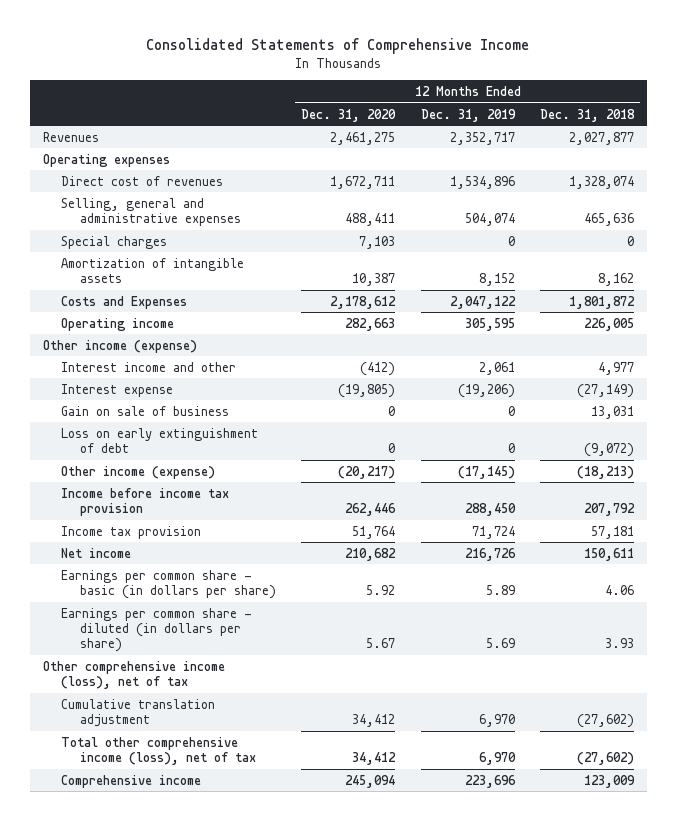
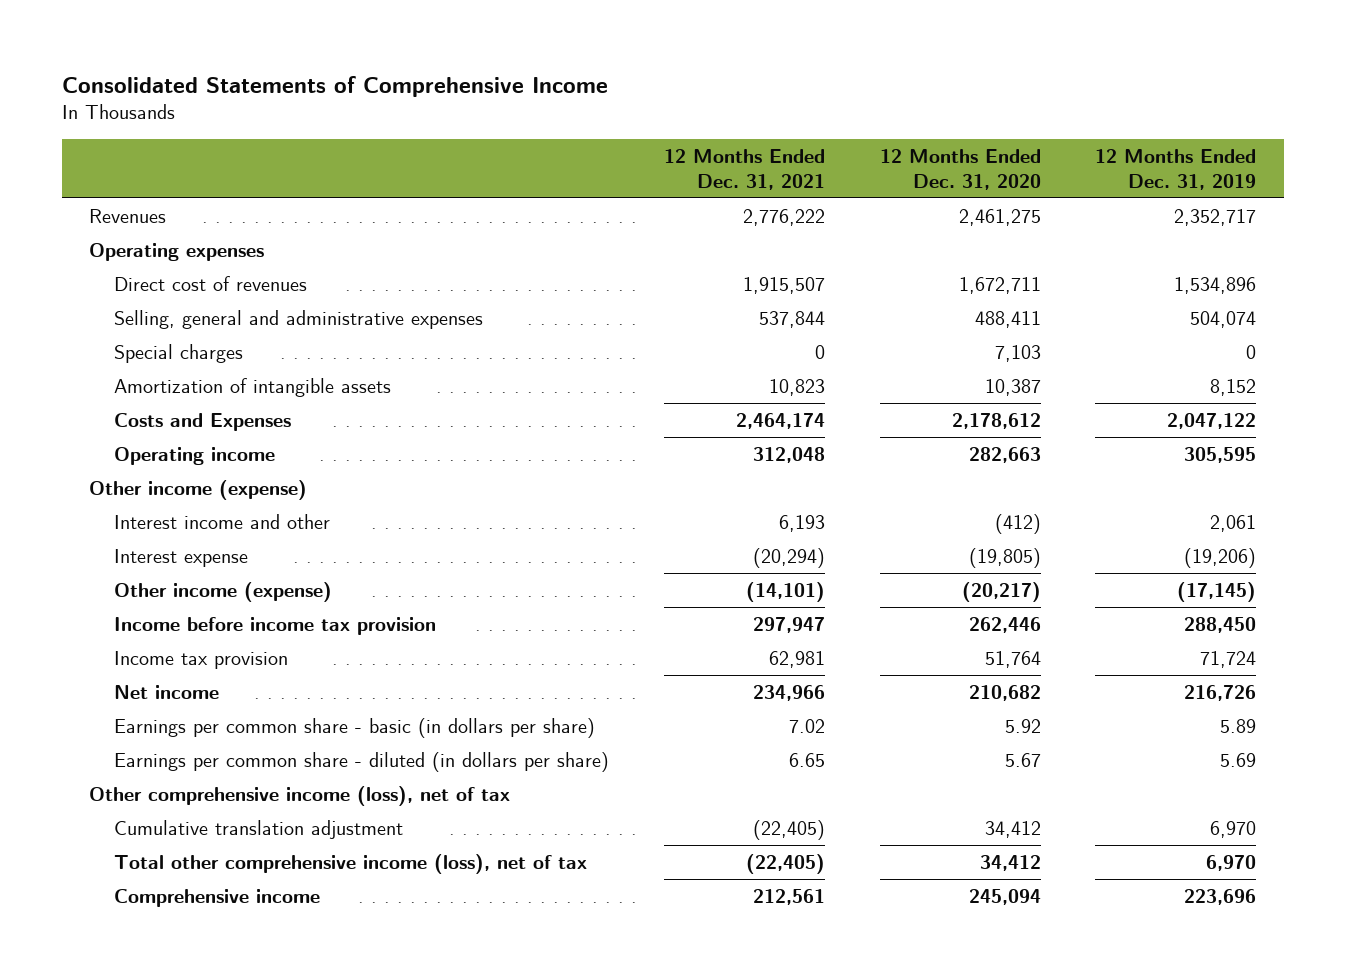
[540,108,636,122] Dec. 31, 2018 -> none
none -> [663,149,825,190] 12 Months Ended Dec. 31, 2021
[61,405,230,416] Gain on sale of business -> none
[61,427,259,453] Loss on early extinguishment of debt -> none

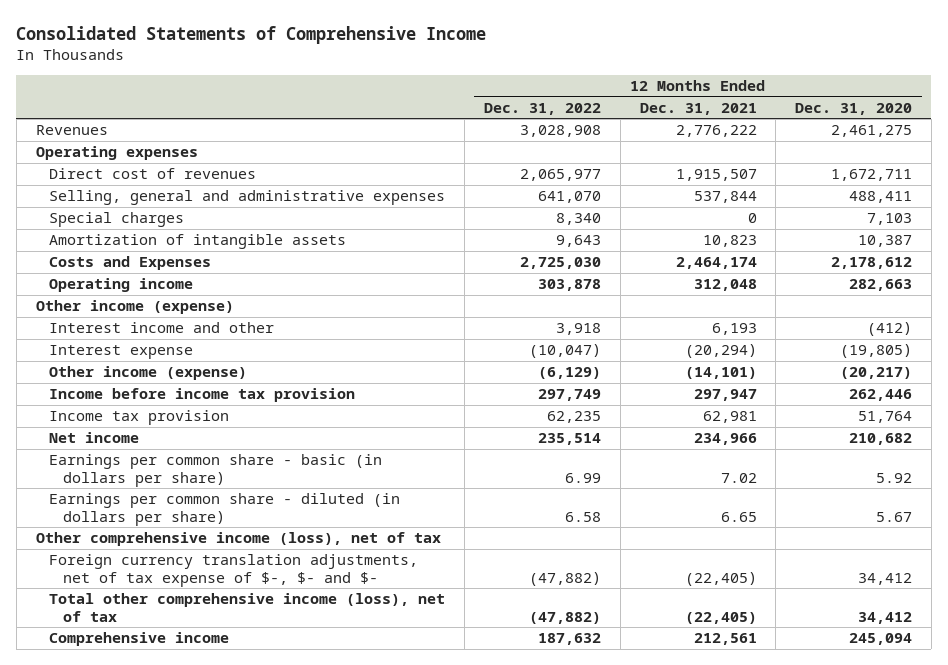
[1095,149,1257,190] 12 Months Ended Dec. 31, 2019 -> none
none -> [483,102,601,115] Dec. 31, 2022
[114,820,404,840] Cumulative translation adjustment -> [49,554,419,587] Foreign currency translation adjustments, net of tax expense of $-, $- and $-

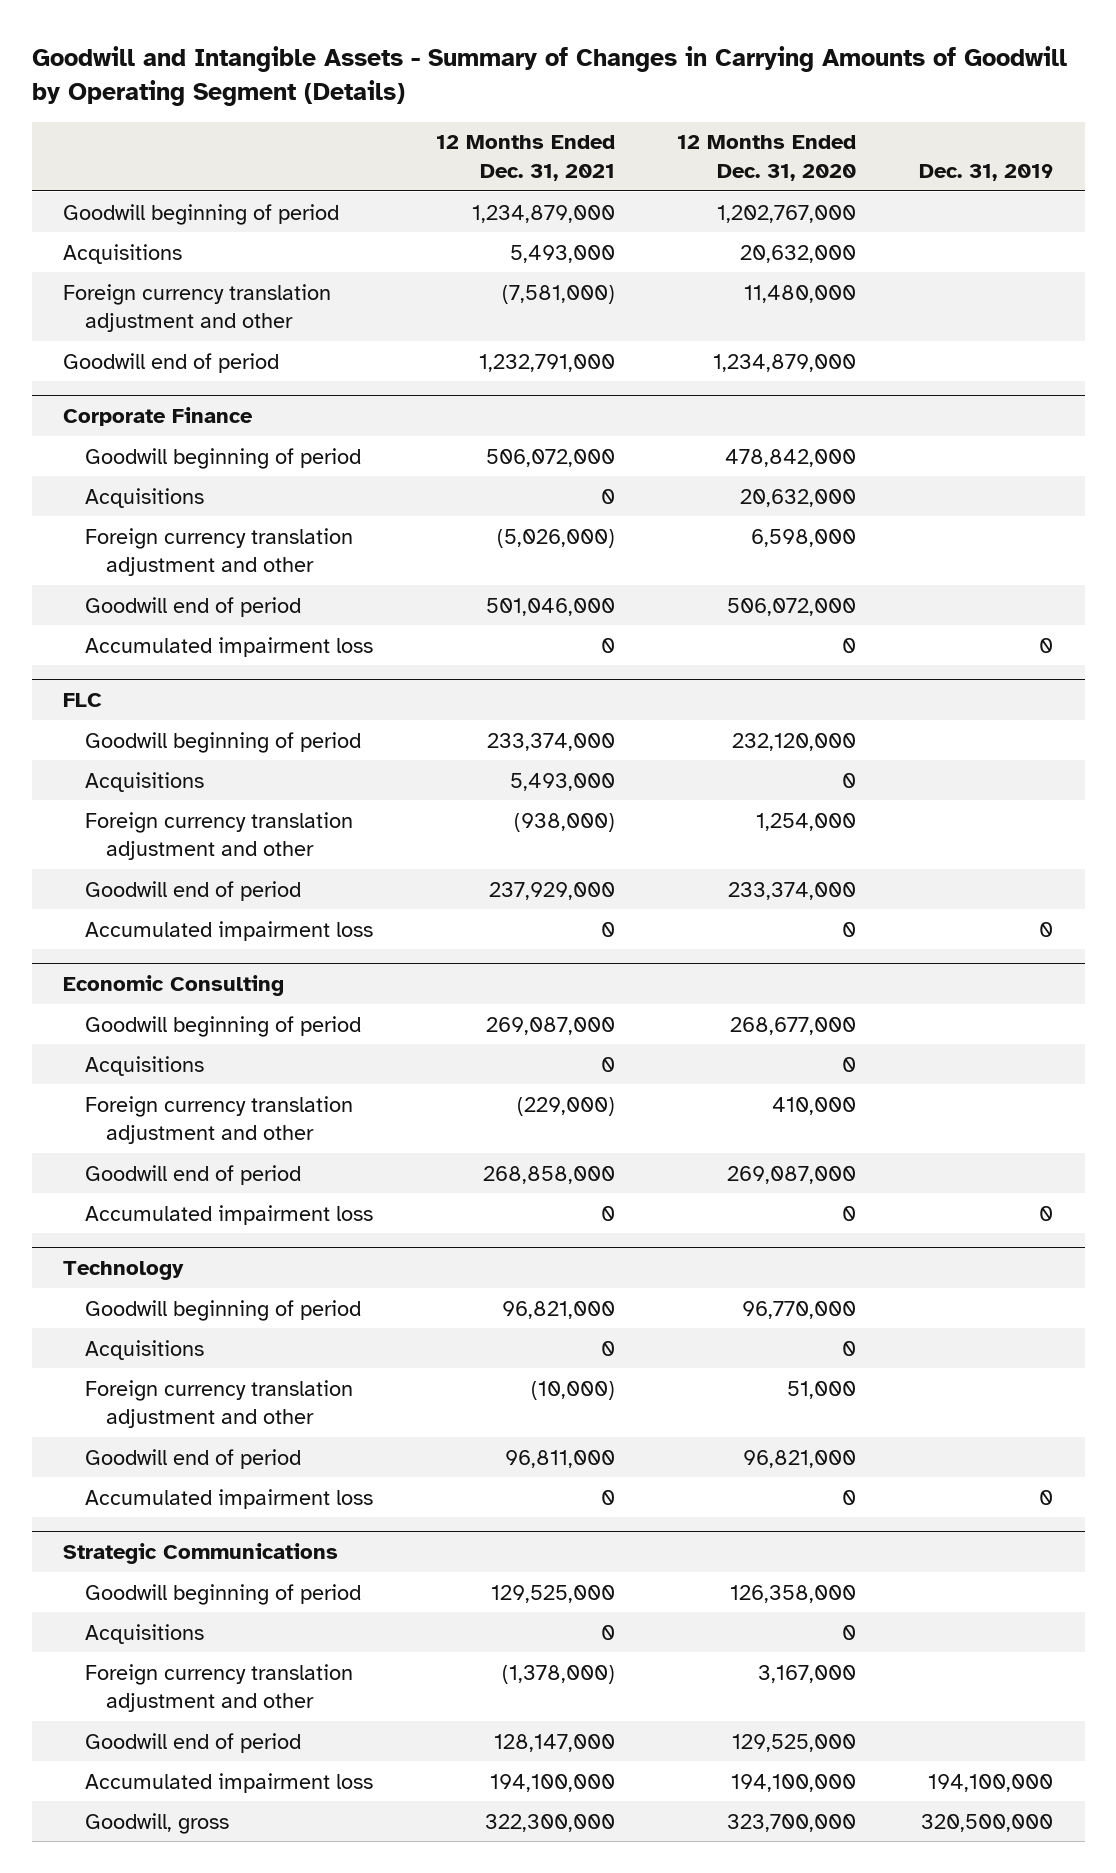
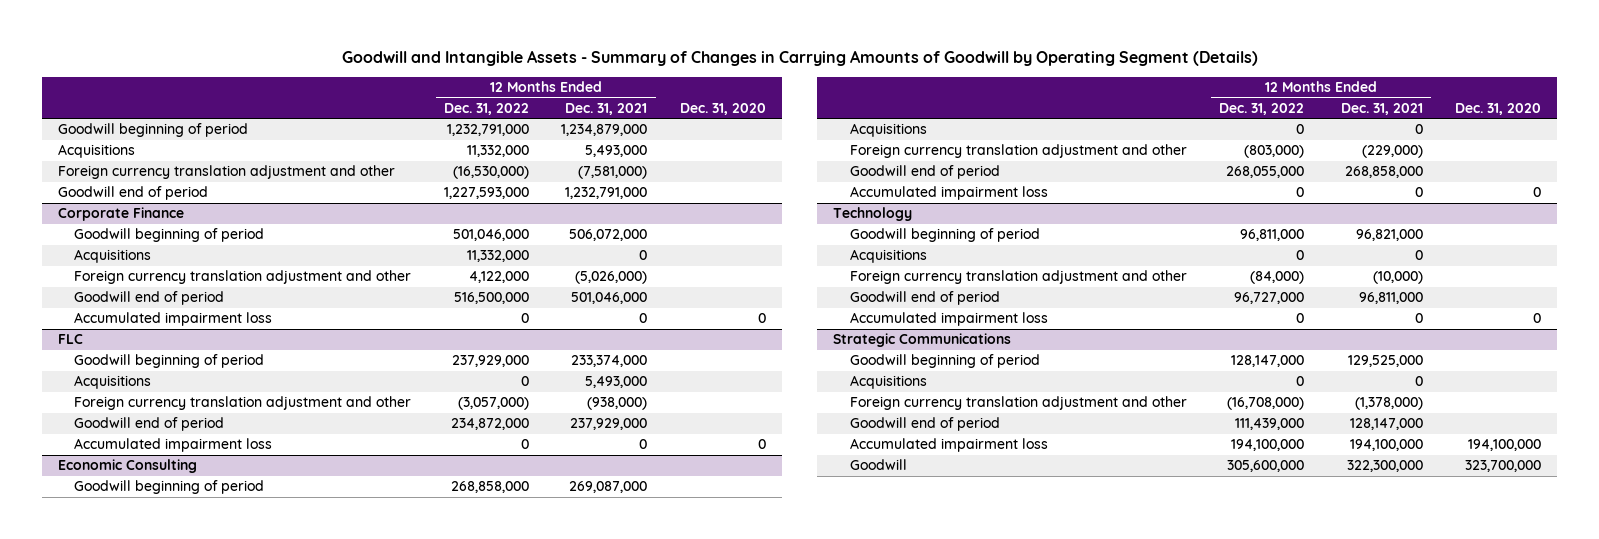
[677,135,857,181] 12 Months Ended Dec. 31, 2020 -> none
[919,163,1054,181] Dec. 31, 2019 -> none
none -> [443,102,529,115] Dec. 31, 2022
none -> [679,102,766,115] Dec. 31, 2020
[84,1812,229,1834] Goodwill, gross -> [849,459,907,471] Goodwill

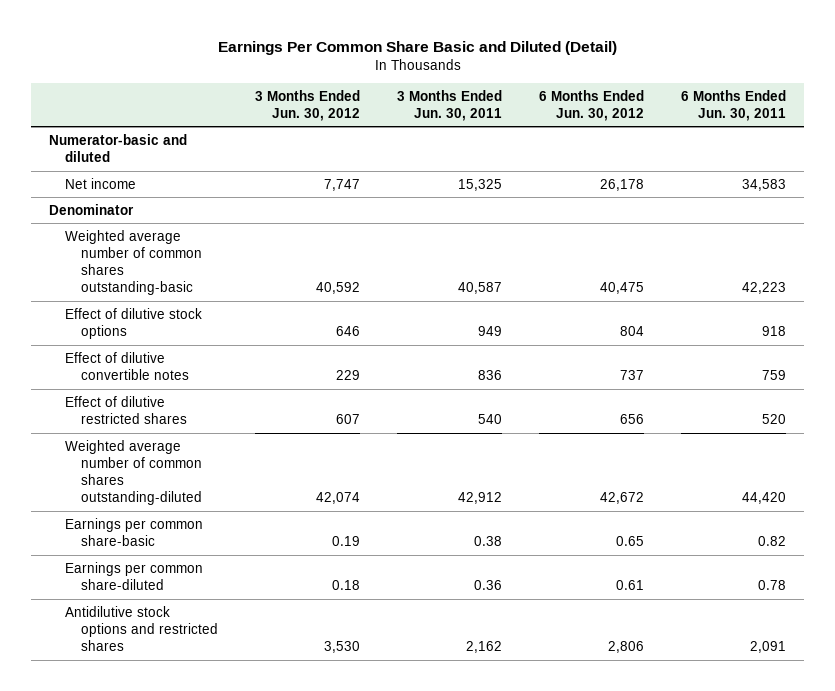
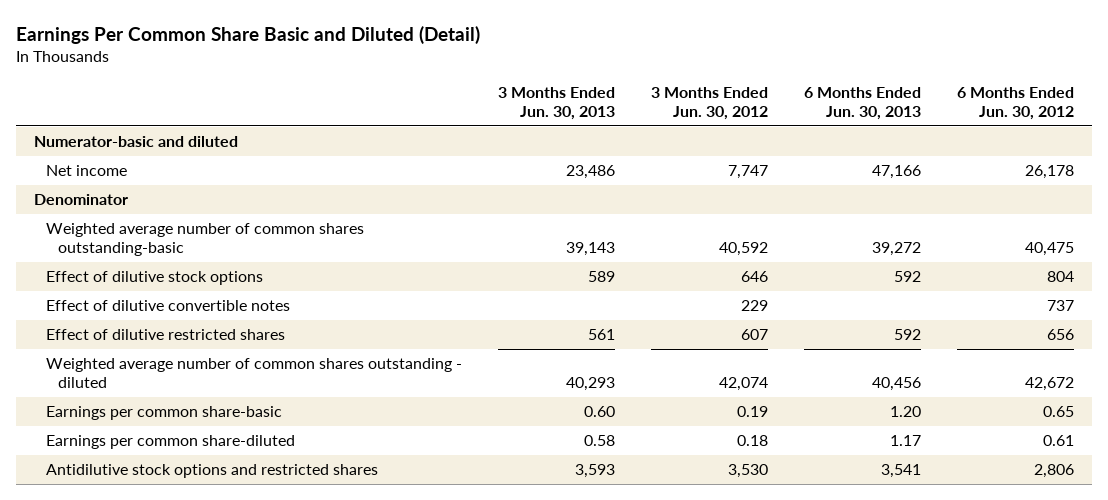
[396,89,502,121] 3 Months Ended Jun. 30, 2011 -> none
[680,89,786,121] 6 Months Ended Jun. 30, 2011 -> none
none -> [497,87,615,121] 3 Months Ended Jun. 30, 2013
none -> [803,87,921,121] 6 Months Ended Jun. 30, 2013
[64,439,202,506] Weighted average number of common shares outstanding-diluted -> [45,358,462,389] Weighted average number of common shares outstanding - diluted

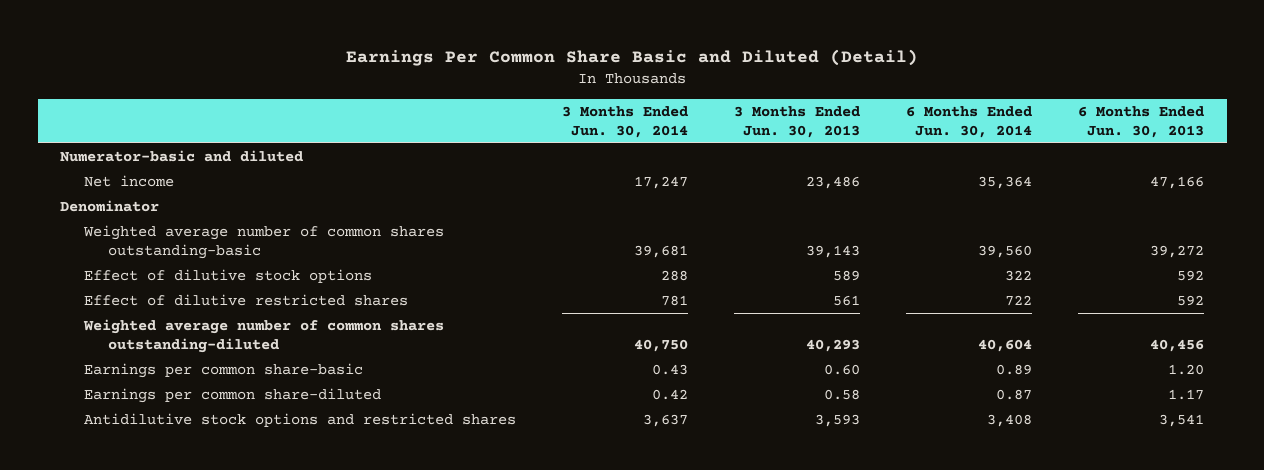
[650,87,768,121] 3 Months Ended Jun. 30, 2012 -> none
[956,87,1074,121] 6 Months Ended Jun. 30, 2012 -> none
none -> [562,105,689,138] 3 Months Ended Jun. 30, 2014
none -> [905,105,1032,138] 6 Months Ended Jun. 30, 2014
[45,300,290,312] Effect of dilutive convertible notes -> none
[45,358,462,389] Weighted average number of common shares outstanding - diluted -> [83,319,445,353] Weighted average number of common shares outstanding-diluted

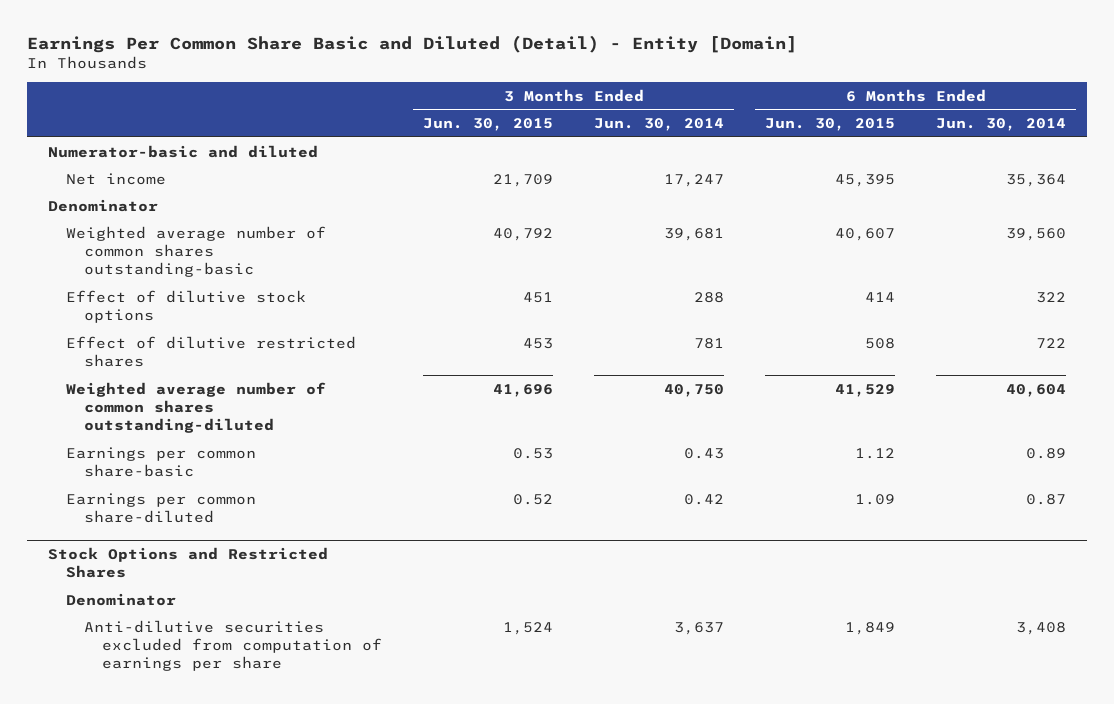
[346,48,919,66] Earnings Per Common Share Basic and Diluted (Detail) -> [27,35,798,54] Earnings Per Common Share Basic and Diluted (Detail) - Entity [Domain]
[734,105,861,138] 3 Months Ended Jun. 30, 2013 -> none
[1077,105,1204,138] 6 Months Ended Jun. 30, 2013 -> none
none -> [423,118,554,132] Jun. 30, 2015
none -> [765,118,896,132] Jun. 30, 2015
none -> [47,546,328,578] Stock Options and Restricted Shares
none -> [65,592,176,606] Denominator
[84,413,517,428] Antidilutive stock options and restricted shares -> [84,619,383,671] Anti-dilutive securities excluded from computation of earnings per share

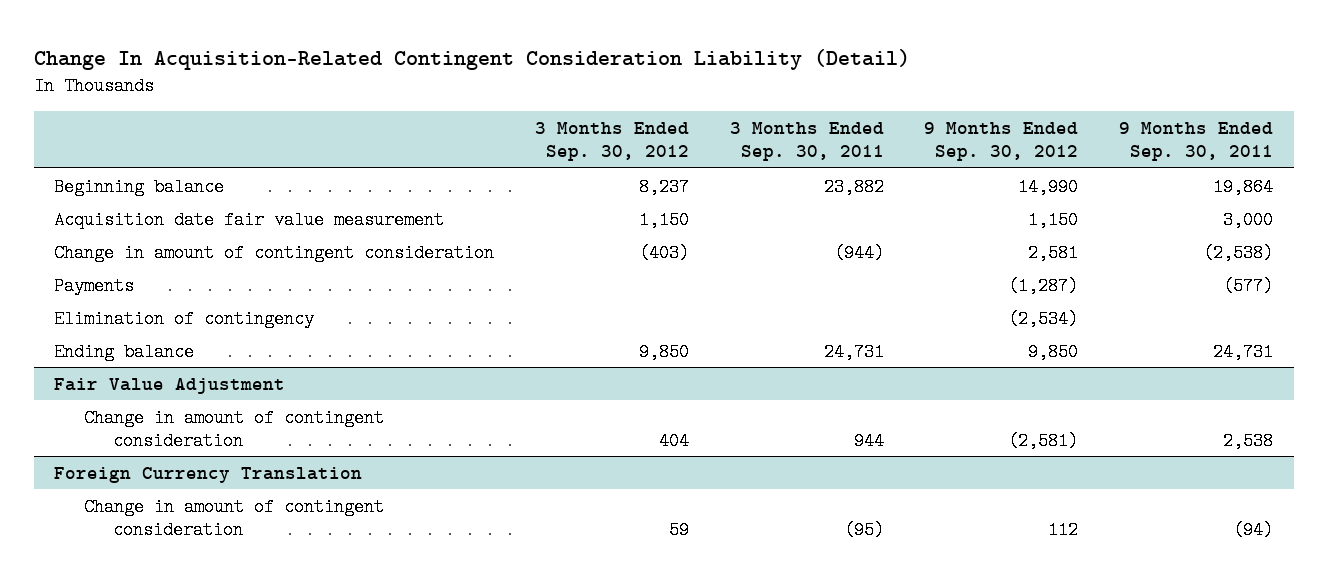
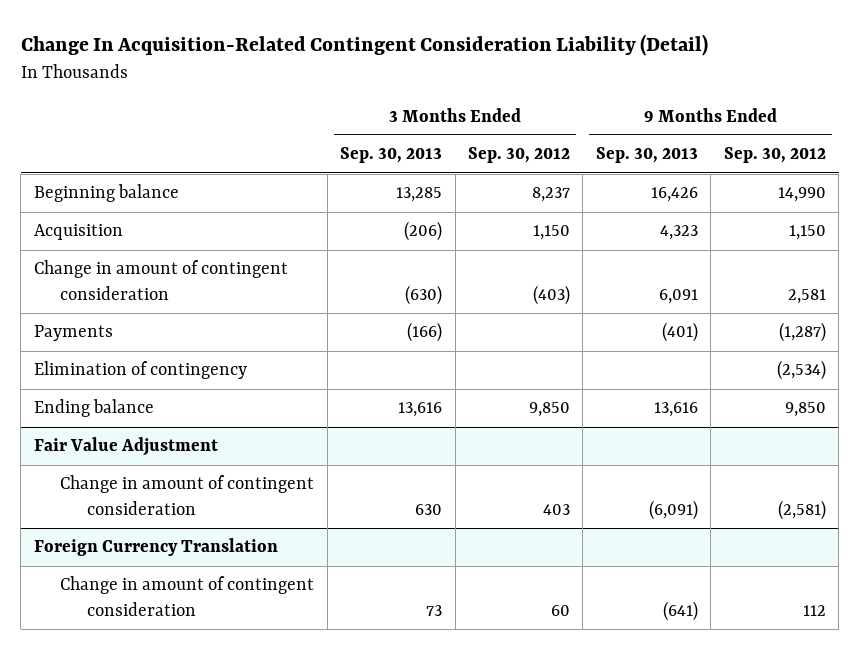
[729,121,884,162] 3 Months Ended Sep. 30, 2011 -> none
[1119,121,1274,162] 9 Months Ended Sep. 30, 2011 -> none
none -> [340,147,443,164] Sep. 30, 2013
none -> [595,147,698,164] Sep. 30, 2013
[54,210,445,229] Acquisition date fair value measurement -> [33,224,123,241] Acquisition
[659,431,690,450] 404 -> [543,503,571,515] 403
[669,520,690,539] 59 -> [551,604,571,616] 60

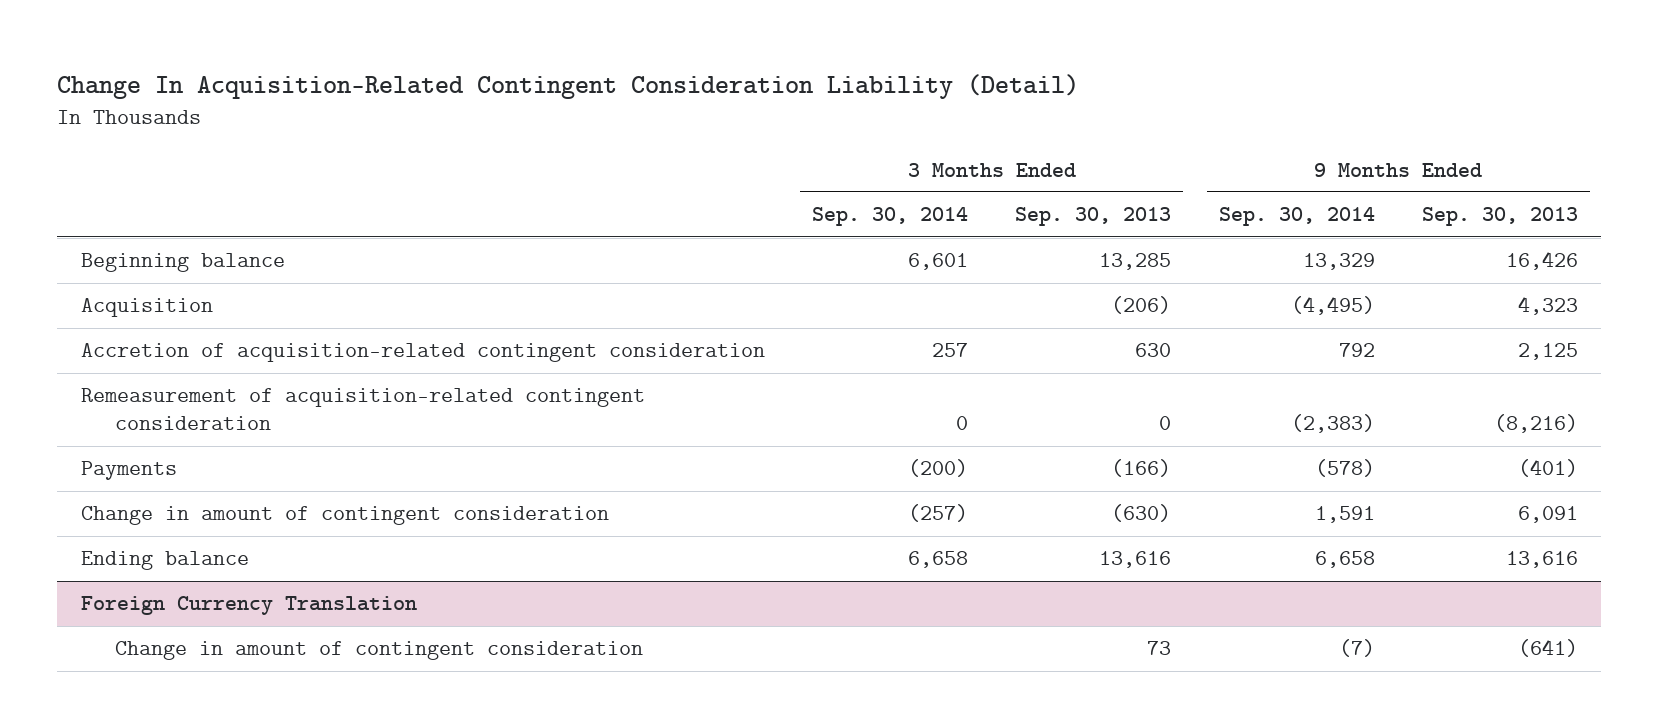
[468,147,571,164] Sep. 30, 2012 -> none
[723,147,826,164] Sep. 30, 2012 -> none
none -> [812,207,969,227] Sep. 30, 2014
none -> [1218,207,1375,227] Sep. 30, 2014
none -> [80,343,765,363] Accretion of acquisition-related contingent consideration
none -> [80,388,645,431] Remeasurement of acquisition-related contingent consideration
[33,361,247,380] Elimination of contingency -> none
[33,260,288,300] Change in amount of contingent consideration -> [80,506,609,526] Change in amount of contingent consideration
[33,437,218,457] Fair Value Adjustment -> none
[60,475,315,515] Change in amount of contingent consideration -> none

